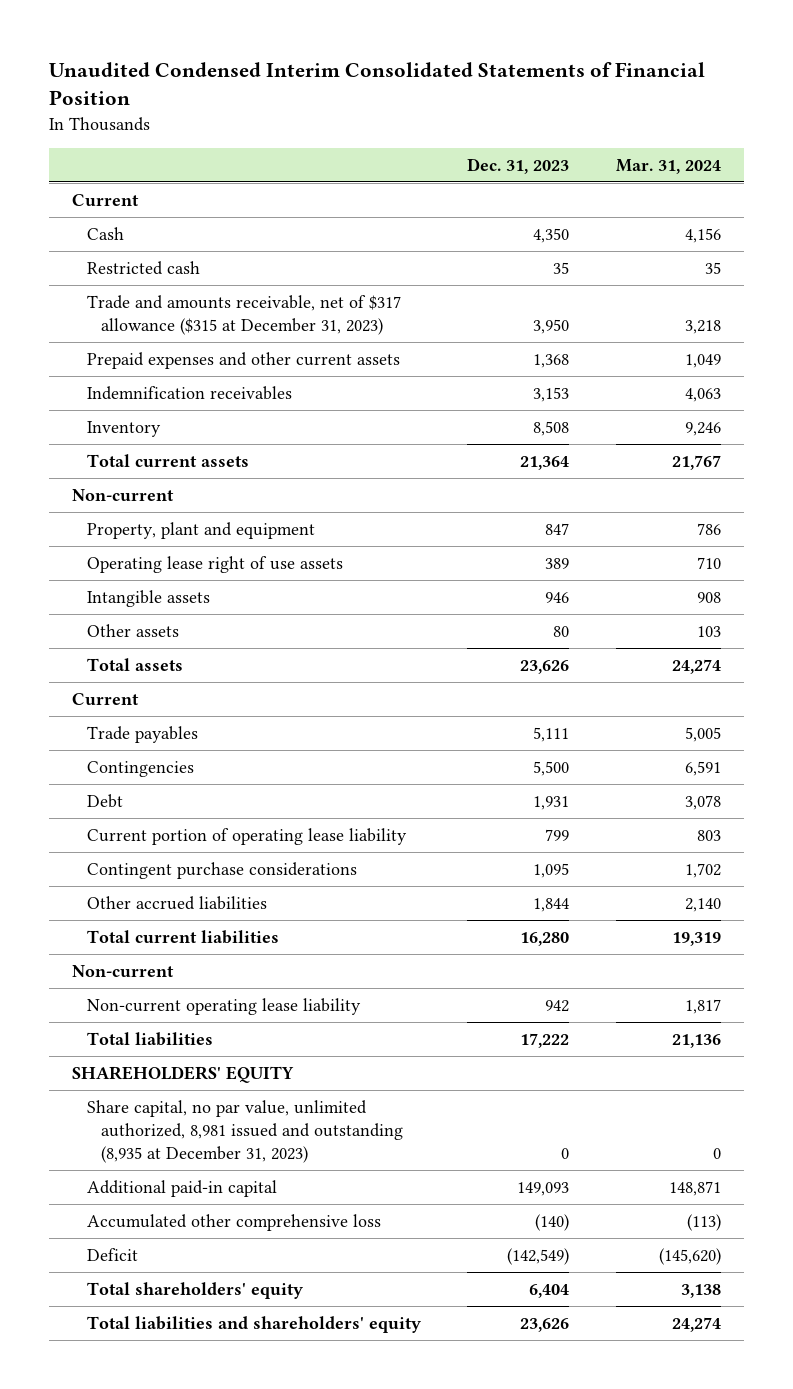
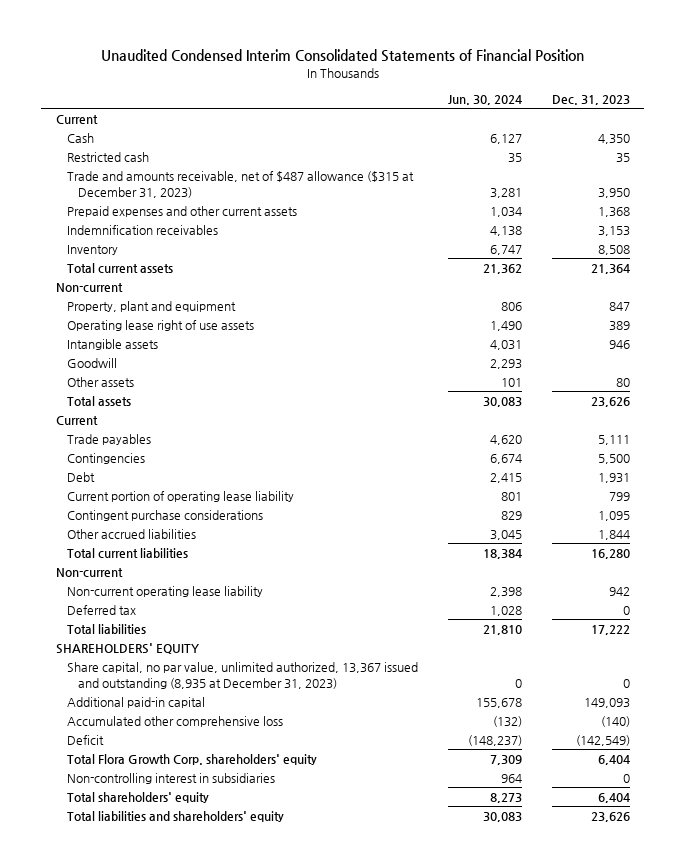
[615,158,721,174] Mar. 31, 2024 -> none
none -> [447,94,522,105] Jun. 30, 2024
[86,294,401,335] Trade and amounts receivable, net of $317 allowance ($315 at December 31, 2023) -> [67,170,415,198] Trade and amounts receivable, net of $487 allowance ($315 at December 31, 2023)
none -> [67,357,118,368] Goodwill
none -> [67,604,137,615] Deferred tax
[86,1099,404,1163] Share capital, no par value, unlimited authorized, 8,981 issued and outstanding (8,935 at December 31, 2023) -> [67,661,419,689] Share capital, no par value, unlimited authorized, 13,367 issued and outstanding (8,935 at December 31, 2023)
none -> [67,753,318,765] Total Flora Growth Corp. shareholders' equity
none -> [67,772,276,784] Non-controlling interest in subsidiaries

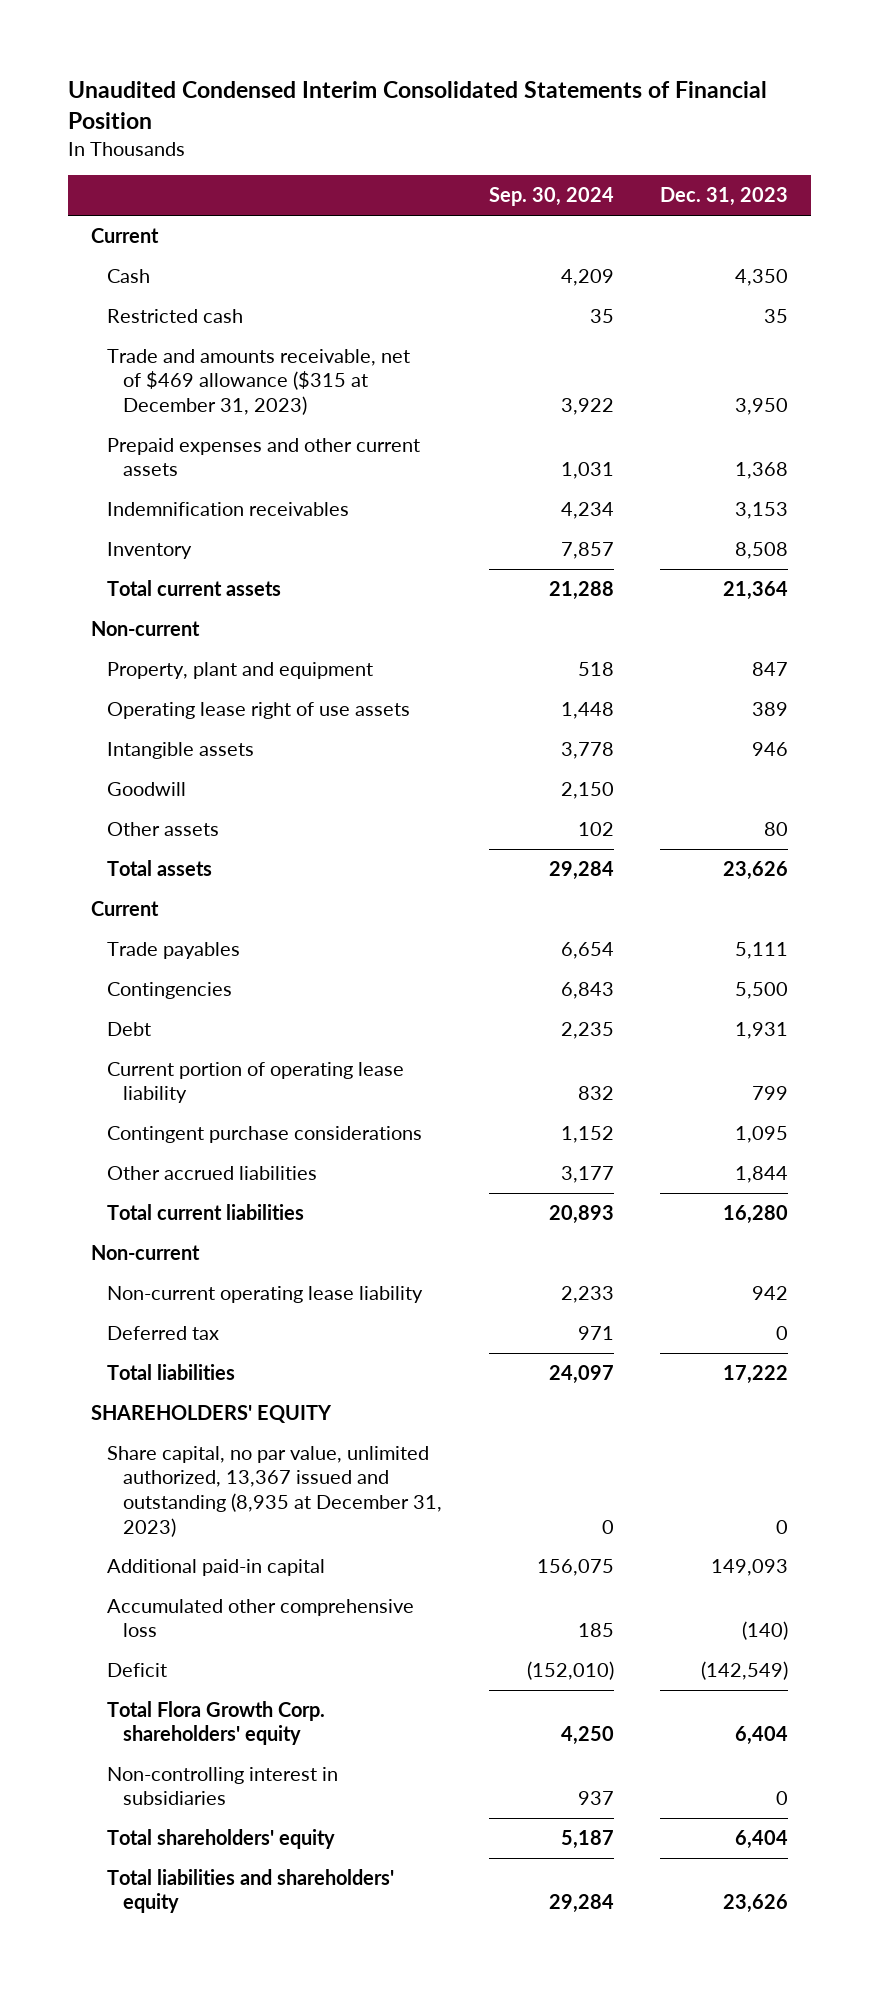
[447,94,522,105] Jun. 30, 2024 -> none
none -> [488,187,614,207] Sep. 30, 2024
[67,170,415,198] Trade and amounts receivable, net of $487 allowance ($315 at December 31, 2023) -> [107,348,411,416] Trade and amounts receivable, net of $469 allowance ($315 at December 31, 2023)

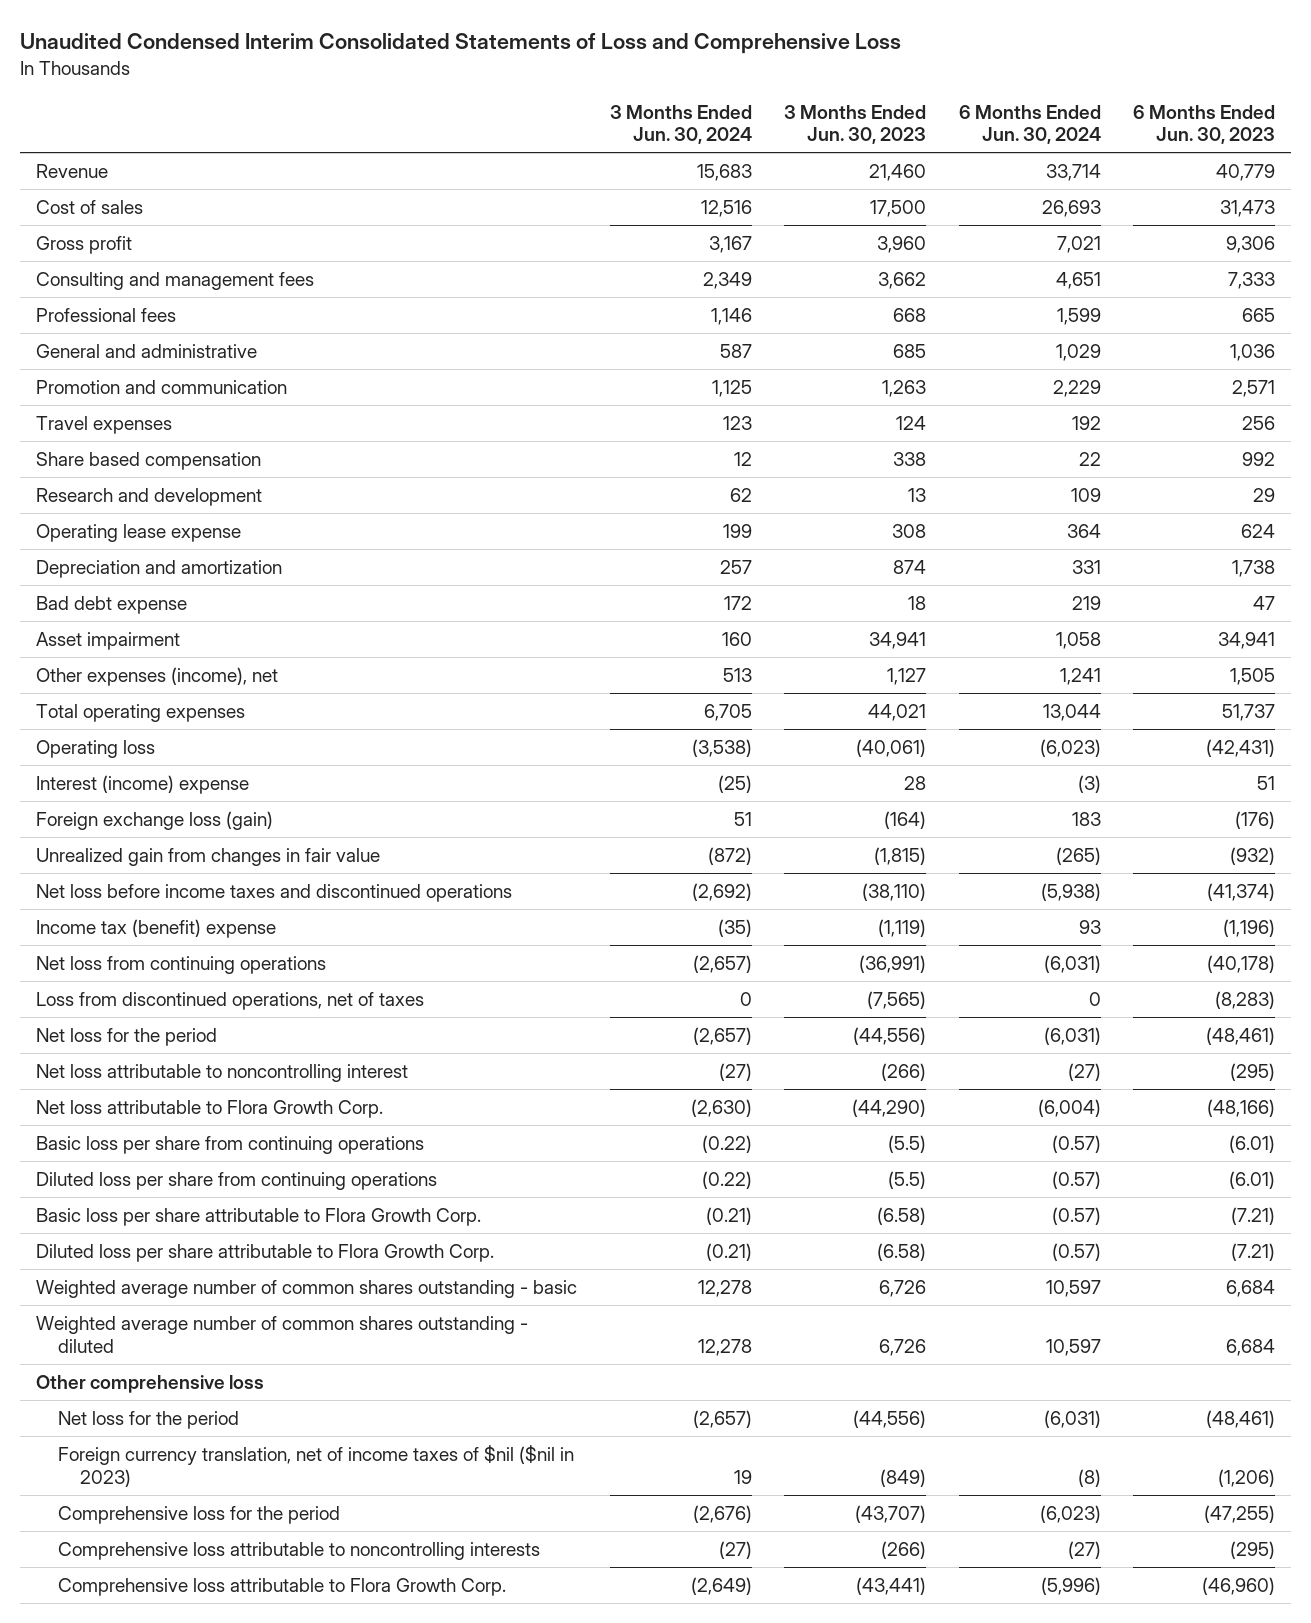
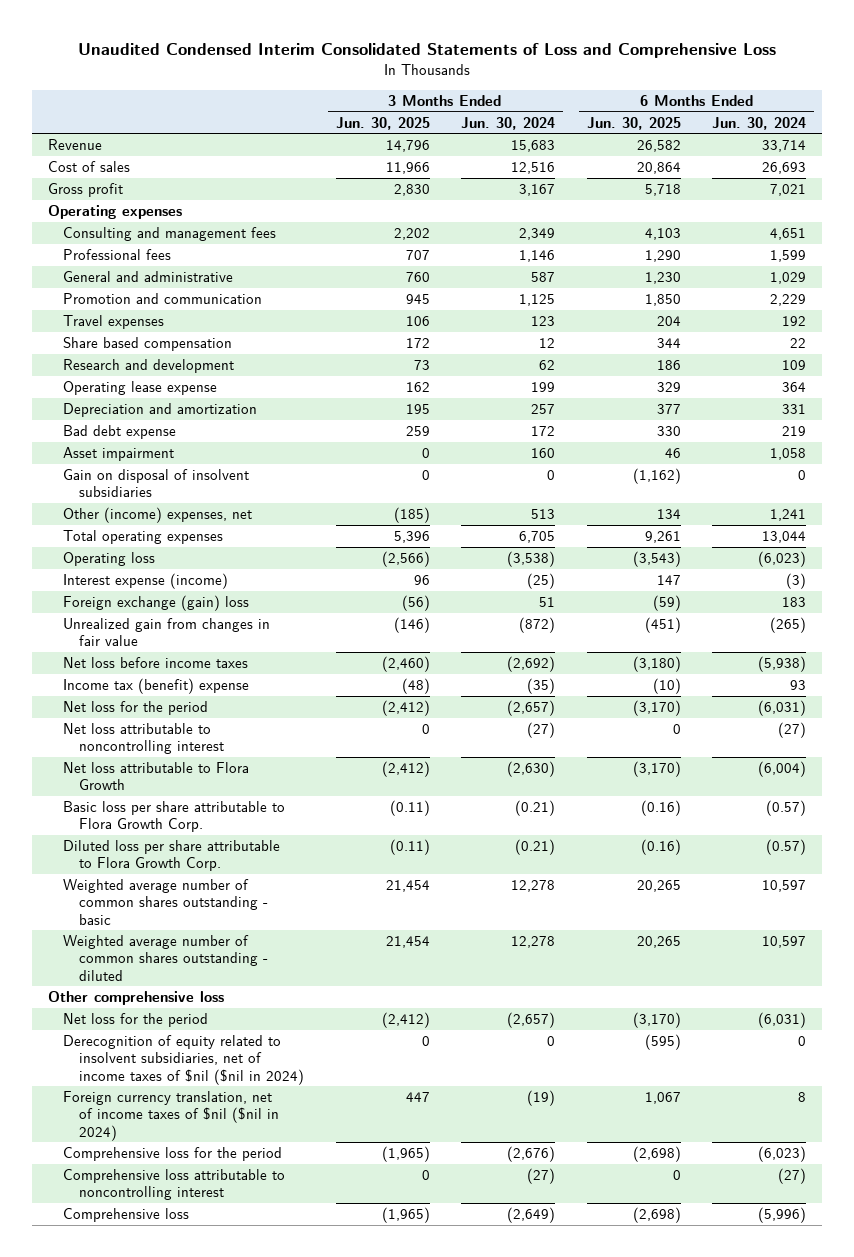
[784,104,927,145] 3 Months Ended Jun. 30, 2023 -> none
[1133,104,1276,145] 6 Months Ended Jun. 30, 2023 -> none
none -> [335,116,430,130] Jun. 30, 2025
none -> [586,116,681,130] Jun. 30, 2025
none -> [47,204,182,219] Operating expenses
none -> [63,468,250,498] Gain on disposal of insolvent subsidiaries
[36,666,279,686] Other expenses (income), net -> [63,506,253,523] Other (income) expenses, net
[36,774,250,794] Interest (income) expense -> [63,572,229,589] Interest expense (income)
[36,810,274,830] Foreign exchange loss (gain) -> [63,594,250,611] Foreign exchange (gain) loss
[36,883,513,902] Net loss before income taxes and discontinued operations -> [63,656,249,668] Net loss before income taxes
[36,955,327,974] Net loss from continuing operations -> none
[36,991,425,1010] Loss from discontinued operations, net of taxes -> none
[36,1135,425,1154] Basic loss per share from continuing operations -> none
[36,1171,438,1190] Diluted loss per share from continuing operations -> none
[36,1099,384,1118] Net loss attributable to Flora Growth Corp. -> [63,761,250,791] Net loss attributable to Flora Growth
none -> [63,1034,305,1085] Derecognition of equity related to insolvent subsidiaries, net of income taxes of $nil ($nil in 2024)
[58,1444,575,1487] Foreign currency translation, net of income taxes of $nil ($nil in 2023) -> [63,1090,280,1141] Foreign currency translation, net of income taxes of $nil ($nil in 2024)
[733,1469,752,1484] 19 -> [527,1089,556,1106] (19)
[1077,1468,1101,1487] (8) -> [798,1091,807,1102] 8
[58,1541,541,1560] Comprehensive loss attributable to noncontrolling interests -> [63,1168,286,1201] Comprehensive loss attributable to noncontrolling interest
[58,1577,507,1596] Comprehensive loss attributable to Flora Growth Corp. -> [63,1207,190,1222] Comprehensive loss

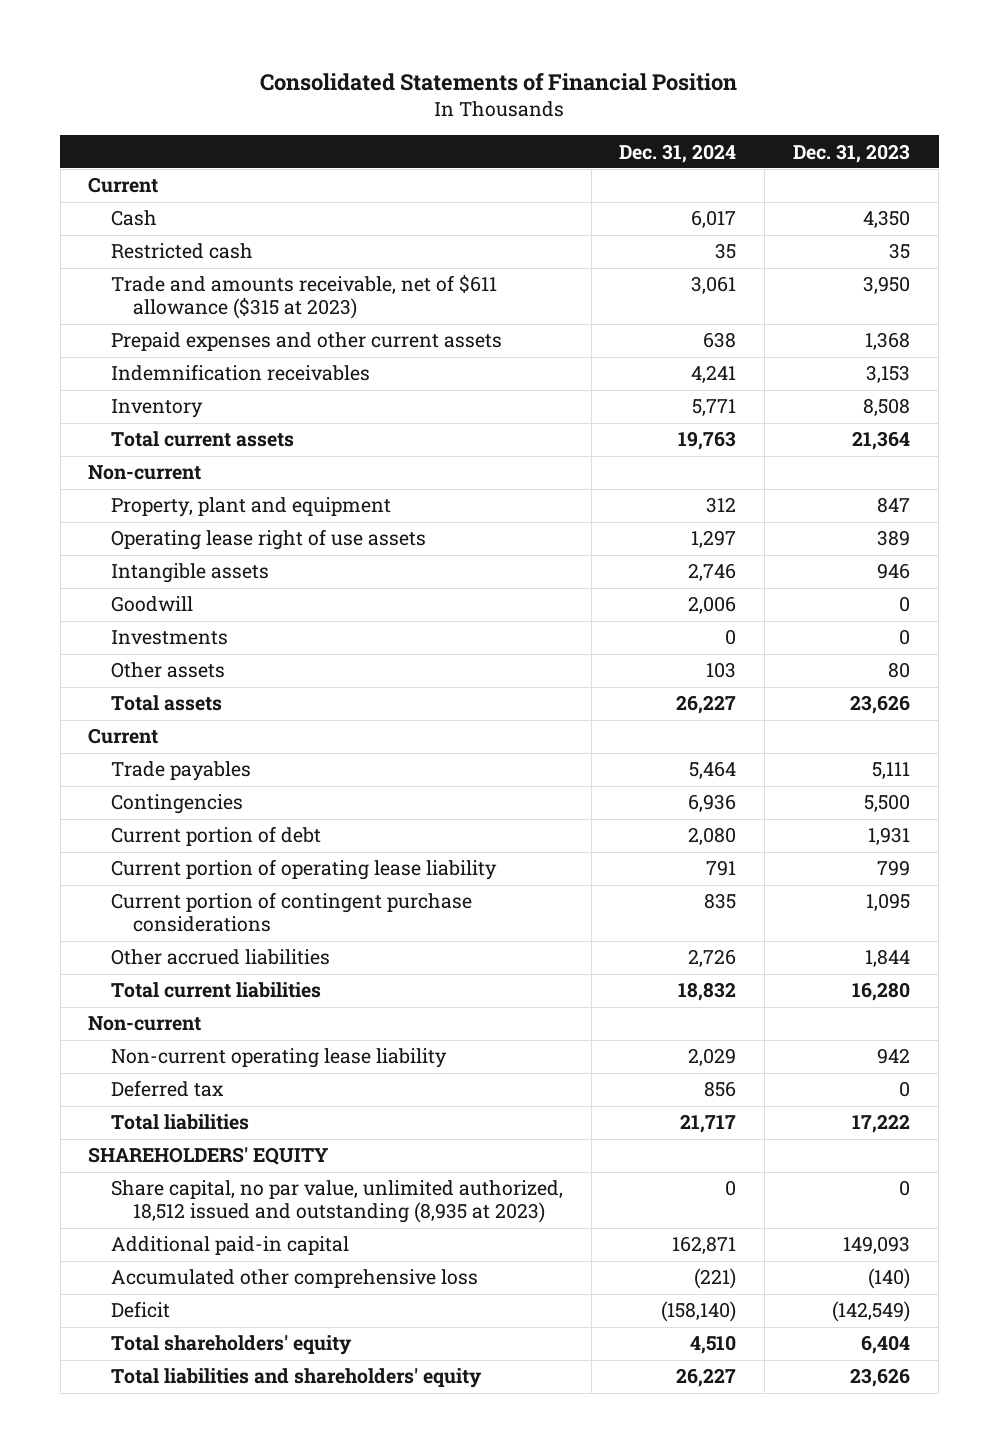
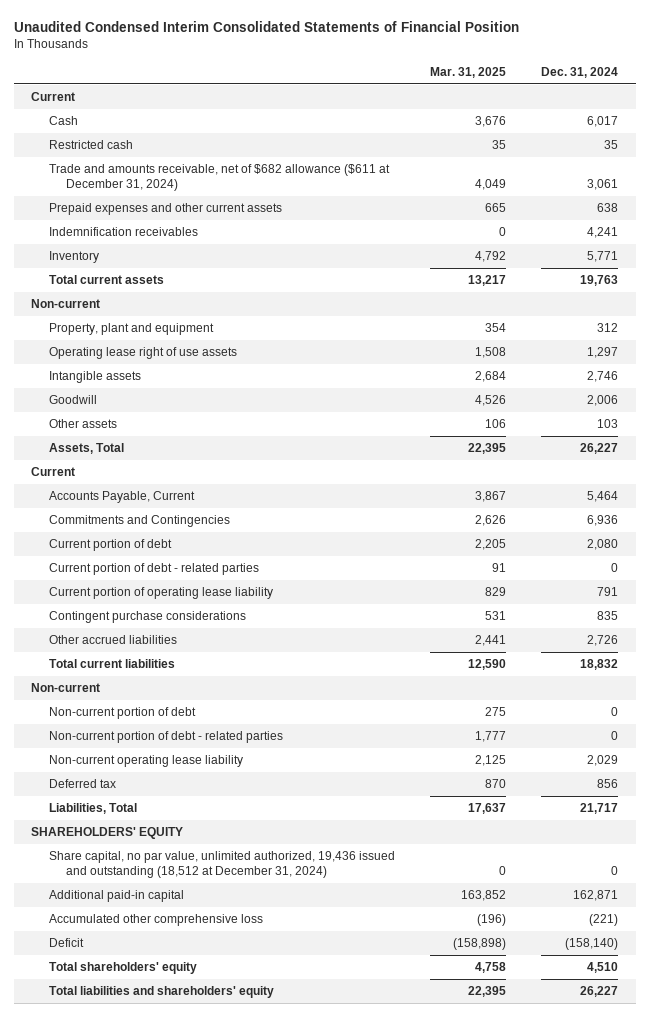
[260,72,738,91] Consolidated Statements of Financial Position -> [13,21,519,33] Unaudited Condensed Interim Consolidated Statements of Financial Position
[793,143,911,163] Dec. 31, 2023 -> none
none -> [430,67,507,79] Mar. 31, 2025
[110,274,497,320] Trade and amounts receivable, net of $611 allowance ($315 at 2023) -> [48,163,390,192] Trade and amounts receivable, net of $682 allowance ($611 at December 31, 2024)
[110,630,228,646] Investments -> none
[110,695,222,712] Total assets -> [48,442,124,454] Assets, Total
[110,761,251,782] Trade payables -> [48,490,195,503] Accounts Payable, Current
[110,794,243,815] Contingencies -> [48,514,230,527] Commitments and Contingencies
none -> [48,562,259,575] Current portion of debt - related parties
[110,892,472,933] Current portion of contingent purchase considerations -> [48,610,246,623] Contingent purchase considerations
none -> [48,706,196,719] Non-current portion of debt
none -> [48,730,283,743] Non-current portion of debt - related parties
[110,1114,249,1131] Total liabilities -> [48,802,137,814] Liabilities, Total
[110,1180,563,1224] Share capital, no par value, unlimited authorized, 18,512 issued and outstanding (8,935 at 2023) -> [48,850,395,879] Share capital, no par value, unlimited authorized, 19,436 issued and outstanding (18,512 at December 31, 2024)

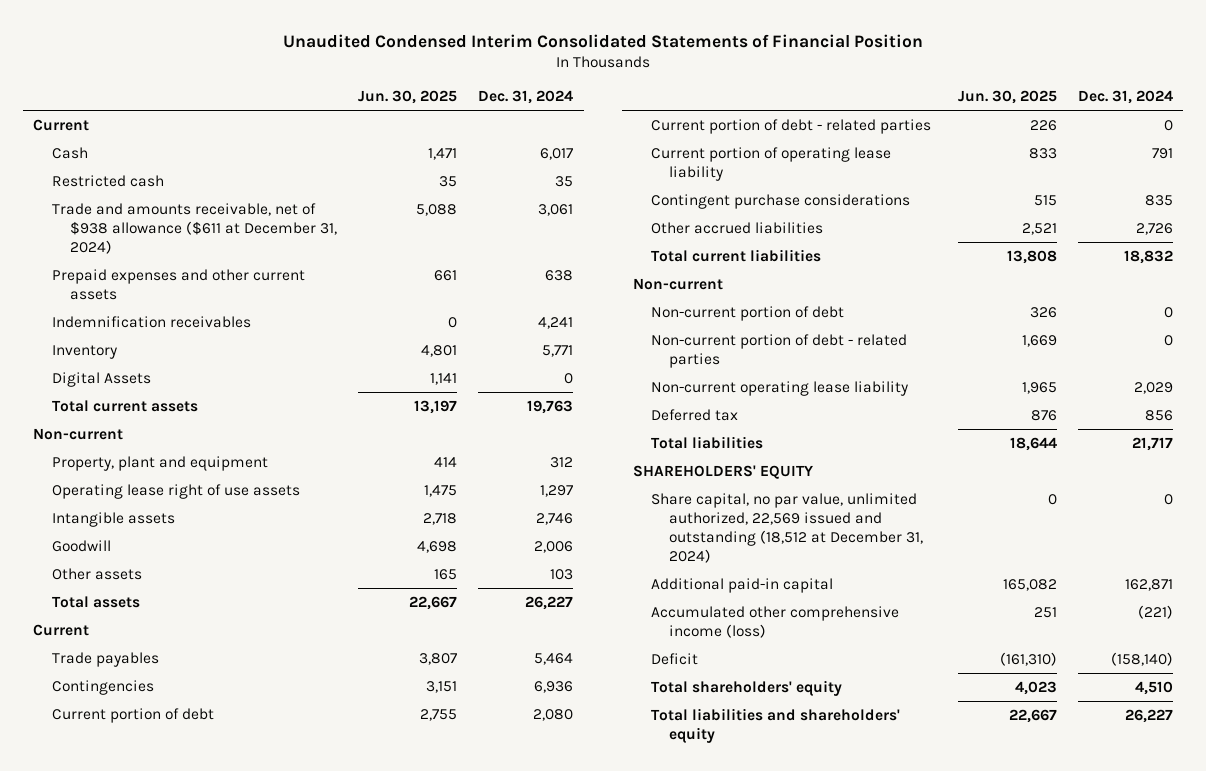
[430,67,507,79] Mar. 31, 2025 -> none
none -> [358,90,458,105] Jun. 30, 2025
[48,163,390,192] Trade and amounts receivable, net of $682 allowance ($611 at December 31, 2024) -> [51,202,337,254] Trade and amounts receivable, net of $938 allowance ($611 at December 31, 2024)
none -> [51,371,151,387] Digital Assets
[48,442,124,454] Assets, Total -> [51,595,140,608] Total assets
[48,490,195,503] Accounts Payable, Current -> [51,651,159,667] Trade payables
[48,514,230,527] Commitments and Contingencies -> [51,679,154,695] Contingencies
[48,802,137,814] Liabilities, Total -> [651,435,764,449] Total liabilities
[48,850,395,879] Share capital, no par value, unlimited authorized, 19,436 issued and outstanding (18,512 at December 31, 2024) -> [651,492,924,564] Share capital, no par value, unlimited authorized, 22,569 issued and outstanding (18,512 at December 31, 2024)
[48,913,263,926] Accumulated other comprehensive loss -> [651,605,900,638] Accumulated other comprehensive income (loss)

